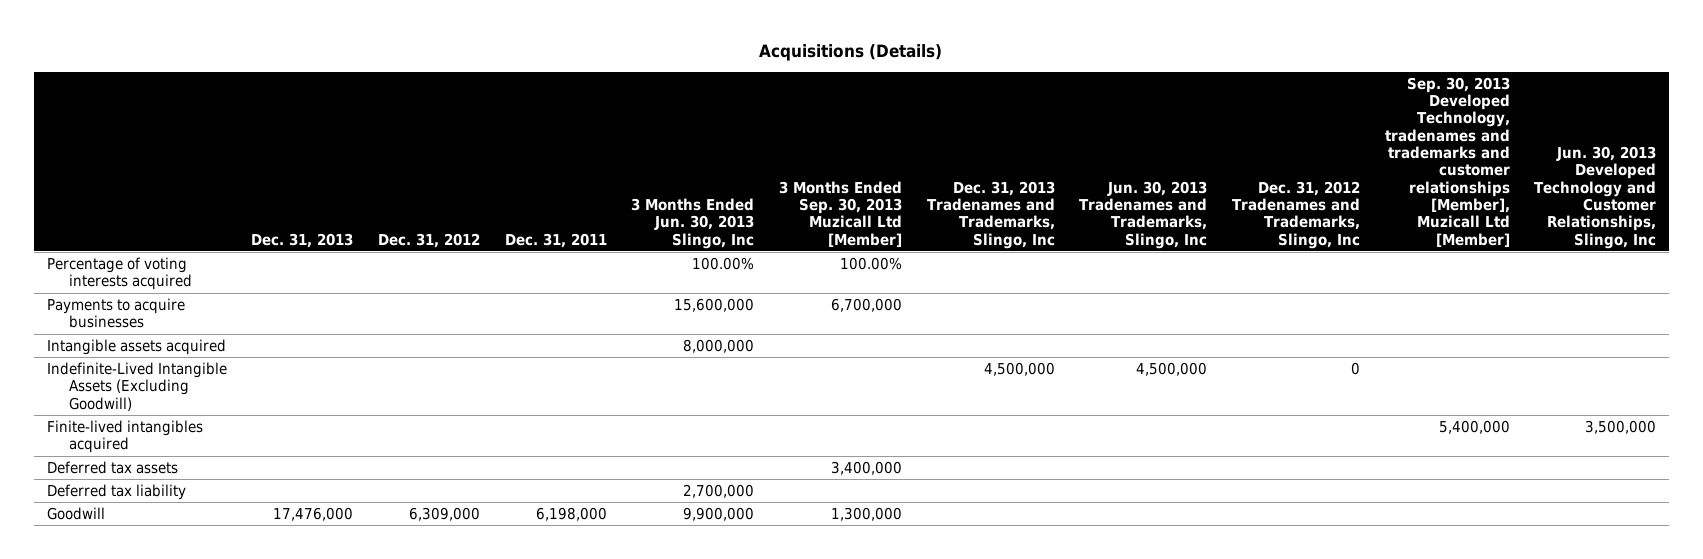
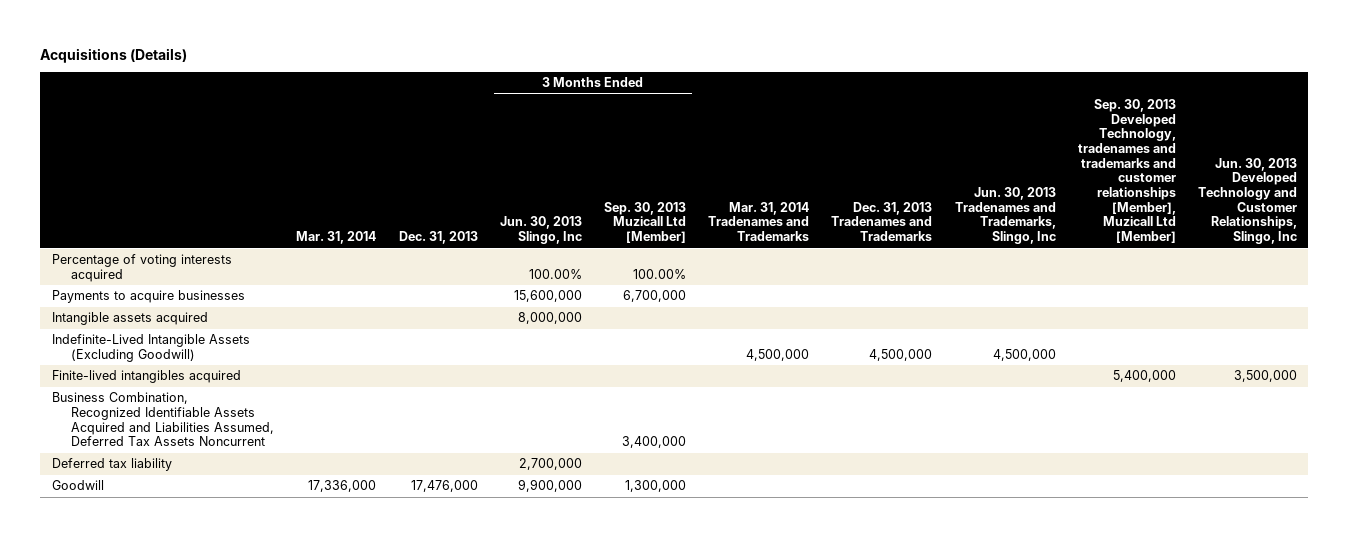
[377,232,480,248] Dec. 31, 2012 -> none
[504,232,607,248] Dec. 31, 2011 -> none
[926,180,1055,249] Dec. 31, 2013 Tradenames and Trademarks, Slingo, Inc -> none
[1231,180,1360,249] Dec. 31, 2012 Tradenames and Trademarks, Slingo, Inc -> none
none -> [296,231,377,245] Mar. 31, 2014
none -> [708,201,810,242] Mar. 31, 2014 Tradenames and Trademarks
none -> [831,201,933,242] Dec. 31, 2013 Tradenames and Trademarks
[46,461,178,475] Deferred tax assets -> [51,392,275,447] Business Combination, Recognized Identifiable Assets Acquired and Liabilities Assumed, Deferred Tax Assets Noncurrent

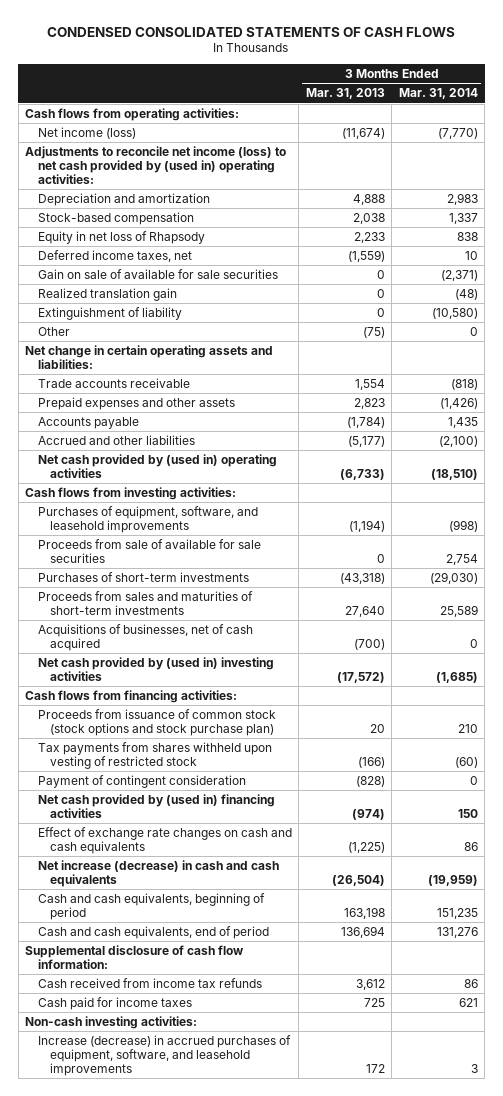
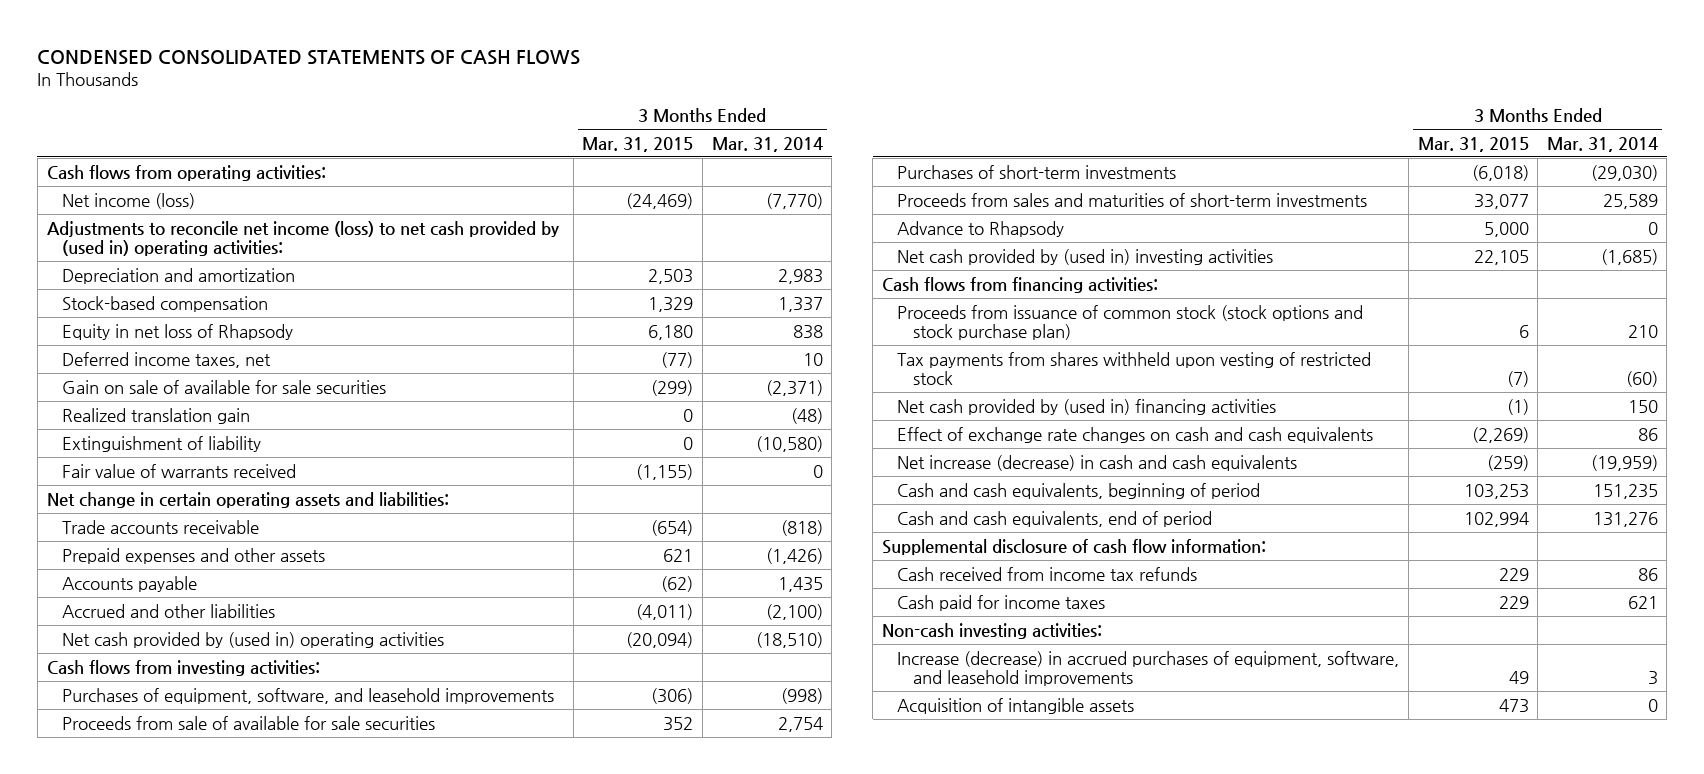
[305,88,385,100] Mar. 31, 2013 -> none
none -> [582,136,694,152] Mar. 31, 2015
[37,326,70,336] Other -> [62,463,297,478] Fair value of warrants received
[37,623,253,652] Acquisitions of businesses, net of cash acquired -> none
none -> [897,220,1065,237] Advance to Rhapsody
[37,774,246,788] Payment of contingent consideration -> none
none -> [897,697,1135,714] Acquisition of intangible assets

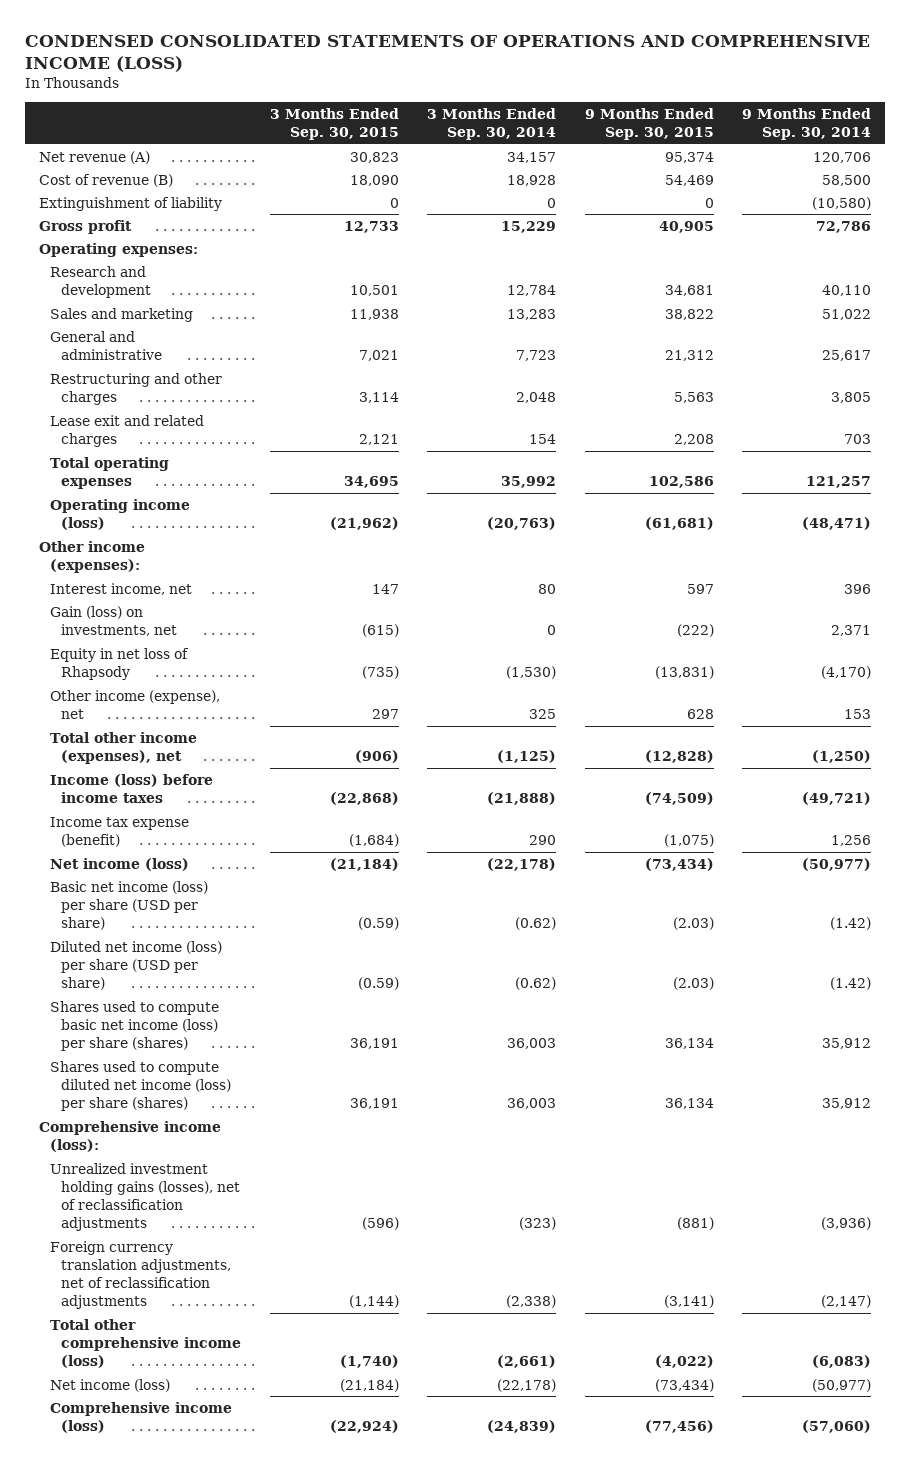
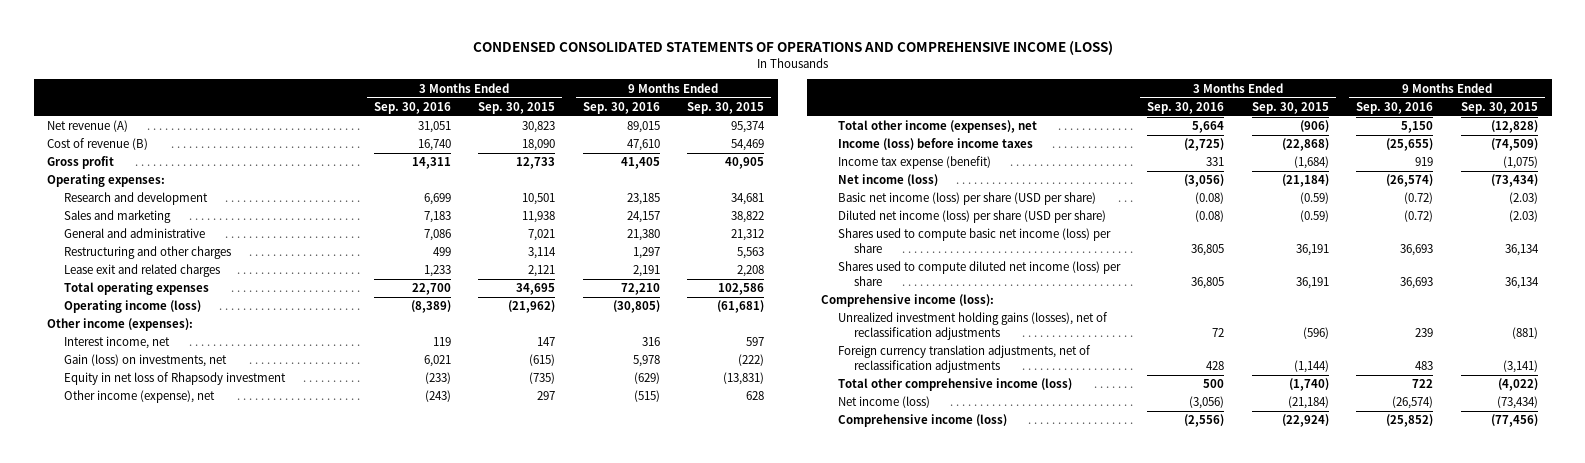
[427,107,557,141] 3 Months Ended Sep. 30, 2014 -> none
[742,107,872,141] 9 Months Ended Sep. 30, 2014 -> none
none -> [373,101,451,114] Sep. 30, 2016
none -> [582,101,660,114] Sep. 30, 2016
[38,196,222,211] Extinguishment of liability -> none
[50,647,190,681] Equity in net loss of Rhapsody -> [63,372,286,386] Equity in net loss of Rhapsody investment
[50,1000,220,1052] Shares used to compute basic net income (loss) per share (shares) -> [837,228,1111,254] Shares used to compute basic net income (loss) per share
[50,1060,232,1112] Shares used to compute diluted net income (loss) per share (shares) -> [837,261,1121,287] Shares used to compute diluted net income (loss) per share

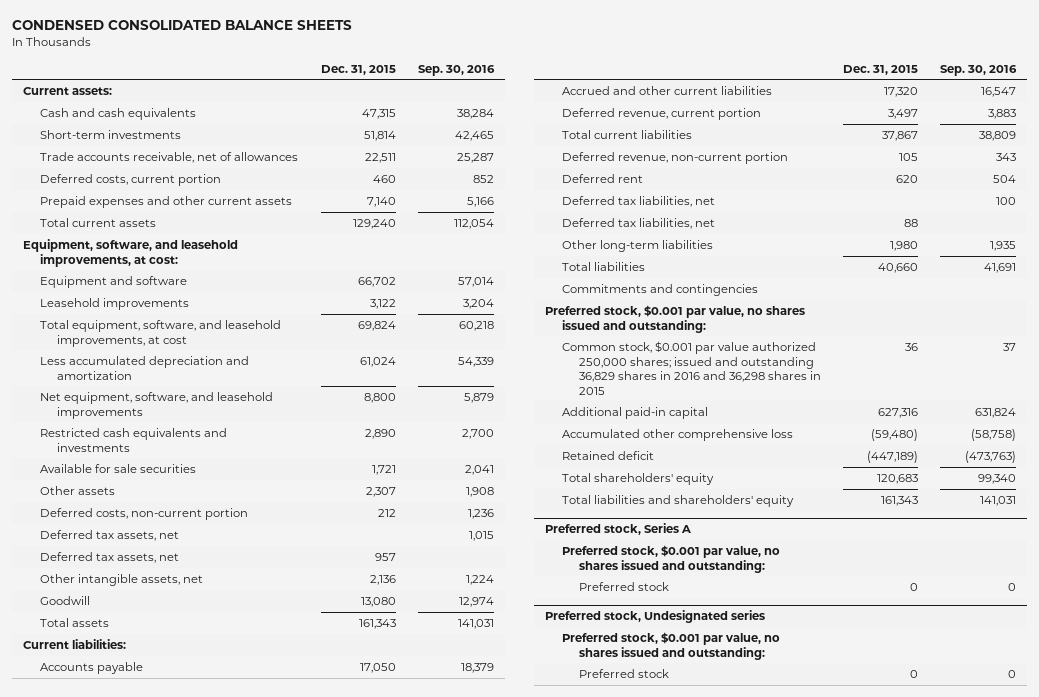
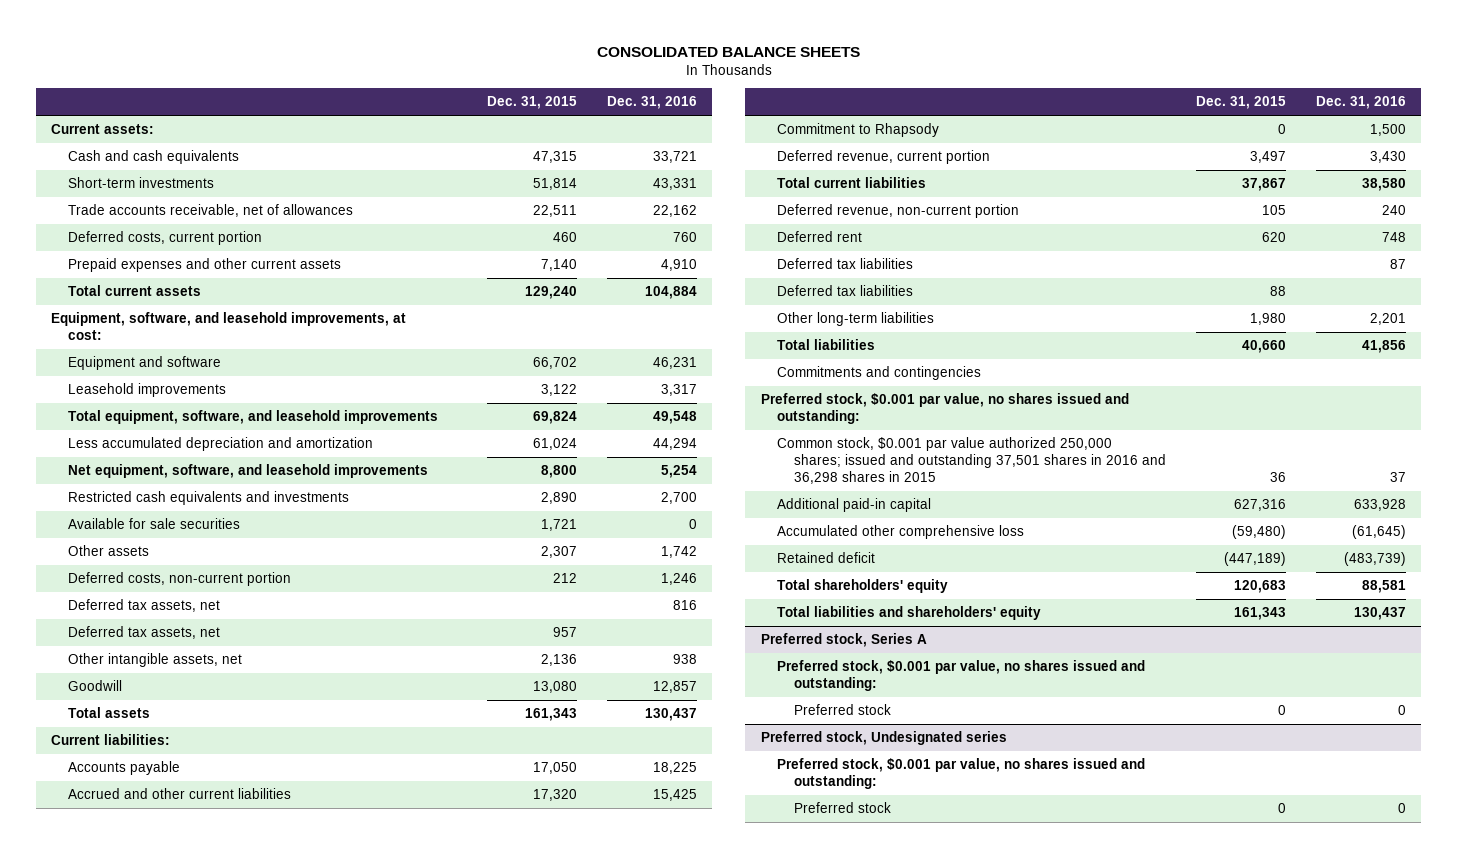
[12,20,353,31] CONDENSED CONSOLIDATED BALANCE SHEETS -> [596,46,860,57] CONSOLIDATED BALANCE SHEETS
[417,64,495,76] Sep. 30, 2016 -> none
none -> [607,96,698,110] Dec. 31, 2016
[39,319,281,347] Total equipment, software, and leasehold improvements, at cost -> [68,410,439,425] Total equipment, software, and leasehold improvements
none -> [777,123,940,138] Commitment to Rhapsody
[562,195,716,207] Deferred tax liabilities, net -> [777,258,914,270] Deferred tax liabilities
[562,217,716,229] Deferred tax liabilities, net -> [777,285,914,297] Deferred tax liabilities
[562,340,821,395] Common stock, $0.001 par value authorized 250,000 shares; issued and outstanding 36,829 shares in 2016 and 36,298 shares in 2015 -> [777,437,1166,485] Common stock, $0.001 par value authorized 250,000 shares; issued and outstanding 37,501 shares in 2016 and 36,298 shares in 2015

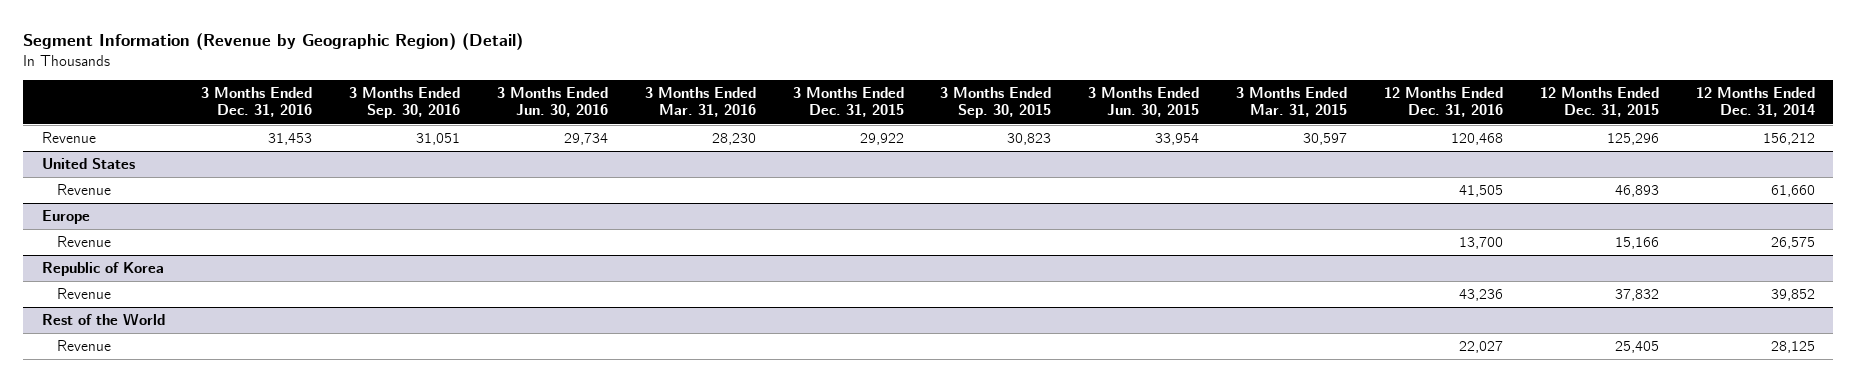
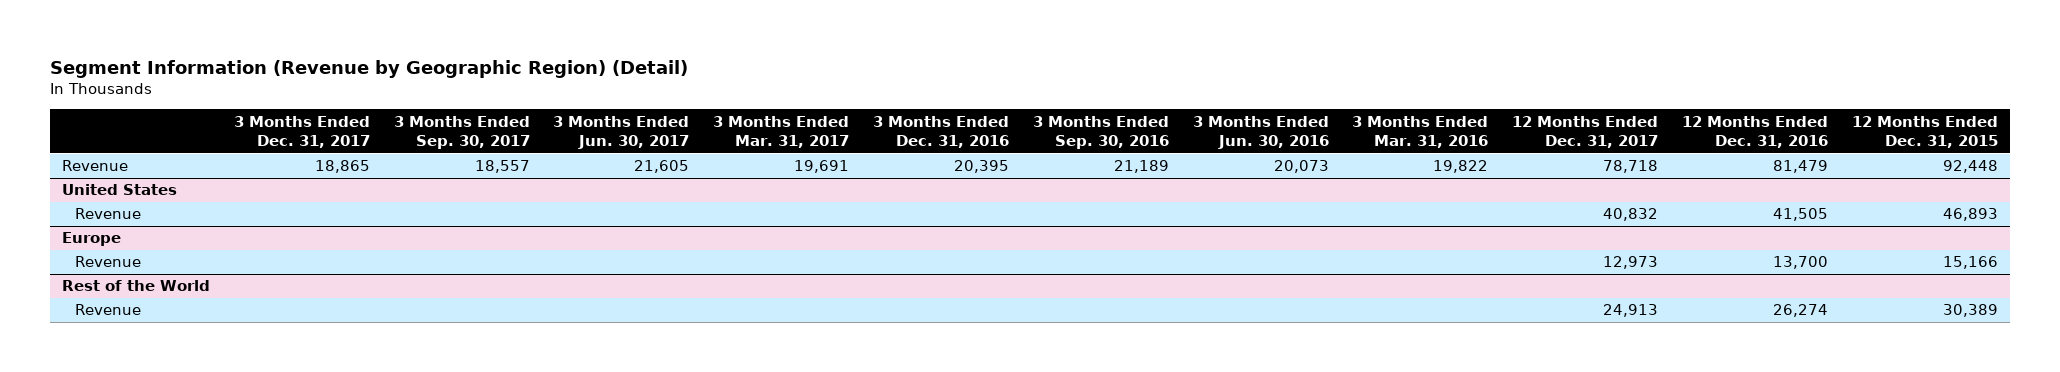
[792,87,904,118] 3 Months Ended Dec. 31, 2015 -> none
[940,87,1052,119] 3 Months Ended Sep. 30, 2015 -> none
[1088,87,1200,118] 3 Months Ended Jun. 30, 2015 -> none
[1236,87,1348,118] 3 Months Ended Mar. 31, 2015 -> none
[1695,87,1815,118] 12 Months Ended Dec. 31, 2014 -> none
none -> [233,115,370,149] 3 Months Ended Dec. 31, 2017
none -> [393,115,530,150] 3 Months Ended Sep. 30, 2017
none -> [553,115,690,150] 3 Months Ended Jun. 30, 2017
none -> [713,115,850,149] 3 Months Ended Mar. 31, 2017
none -> [1512,115,1659,149] 12 Months Ended Dec. 31, 2017
[268,133,313,146] 31,453 -> [954,160,1010,174] 20,395
[416,133,461,146] 31,051 -> [1113,160,1169,174] 21,189
[564,133,609,146] 29,734 -> [1273,160,1329,174] 20,073
[711,133,756,146] 28,230 -> [1433,160,1489,174] 19,822
[1450,133,1503,146] 120,468 -> [1773,160,1829,174] 81,479
[1606,133,1659,146] 125,296 -> [1942,160,1998,174] 92,448
[41,262,164,277] Republic of Korea -> none
[56,288,111,300] Revenue -> none
[1458,341,1503,354] 22,027 -> [1773,304,1829,318] 26,274
[1614,341,1659,354] 25,405 -> [1942,304,1998,318] 30,389

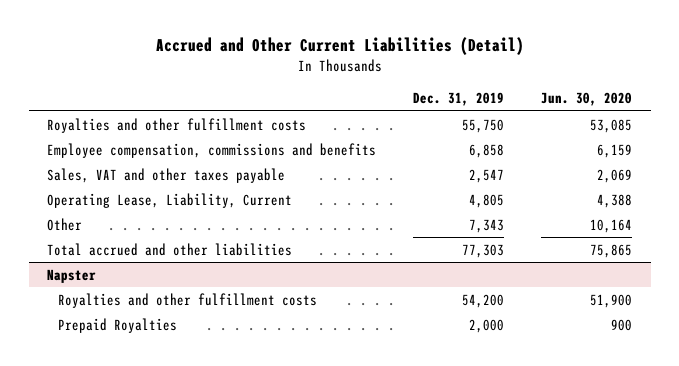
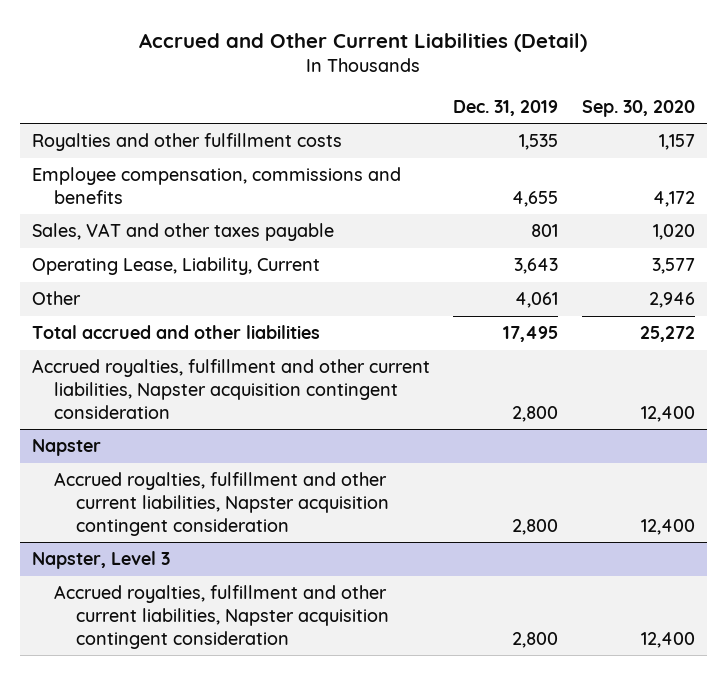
[541,92,633,107] Jun. 30, 2020 -> none
none -> [582,99,696,117] Sep. 30, 2020
[462,118,505,133] 55,750 -> [519,134,559,151] 1,535
[469,143,505,158] 6,858 -> [512,190,559,207] 4,655
[469,168,505,183] 2,547 -> [531,224,559,238] 801
[469,193,505,208] 4,805 -> [514,258,559,275] 3,643
[469,218,505,233] 7,343 -> [515,292,559,309] 4,061
[462,243,505,258] 77,303 -> [503,326,559,343] 17,495
none -> [31,359,430,419] Accrued royalties, fulfillment and other current liabilities, Napster acquisition contingent consideration
[58,292,318,308] Royalties and other fulfillment costs -> none
[58,317,178,333] Prepaid Royalties -> none
none -> [54,472,390,536] Accrued royalties, fulfillment and other current liabilities, Napster acquisition contingent consideration
none -> [31,551,170,570] Napster, Level 3
none -> [54,585,390,649] Accrued royalties, fulfillment and other current liabilities, Napster acquisition contingent consideration

